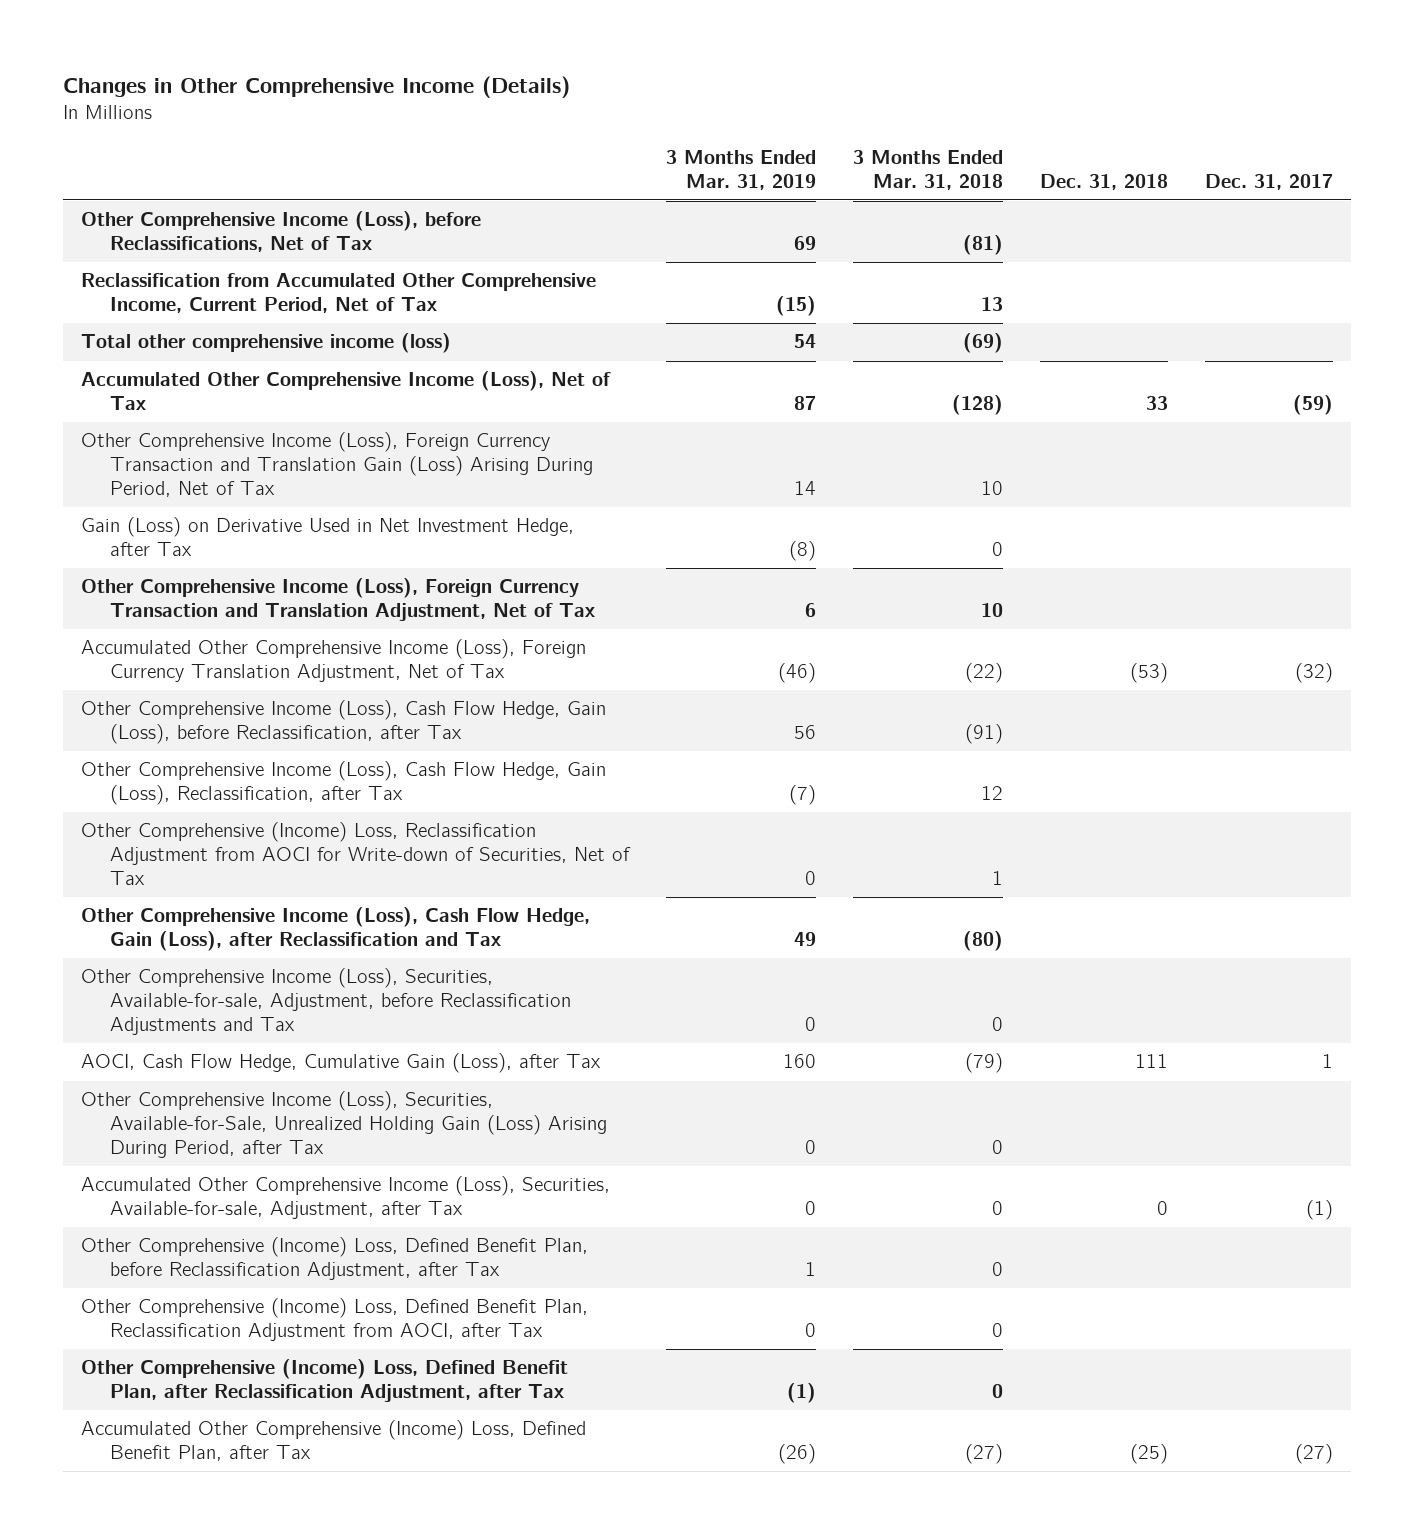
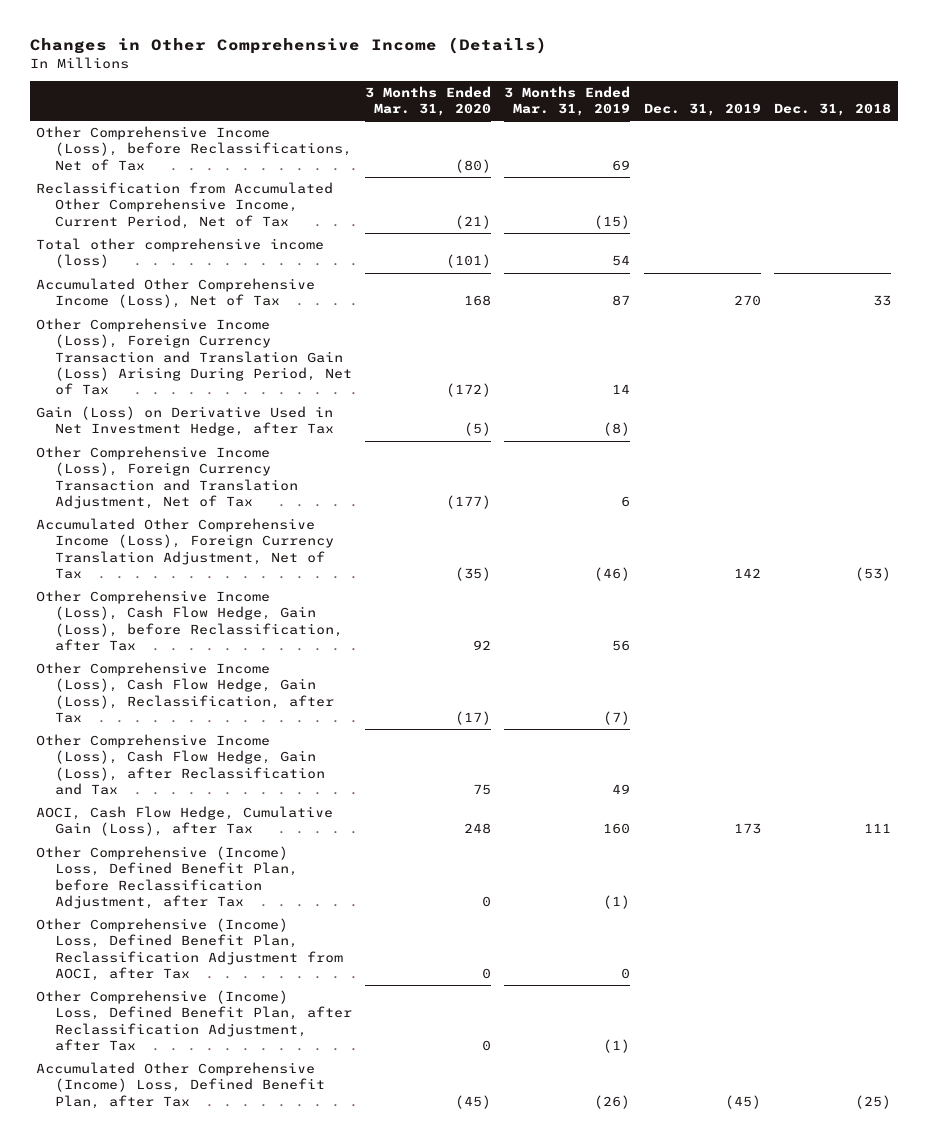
[852,149,1003,190] 3 Months Ended Mar. 31, 2018 -> none
[1204,173,1333,190] Dec. 31, 2017 -> none
none -> [365,85,492,117] 3 Months Ended Mar. 31, 2020
none -> [643,103,761,117] Dec. 31, 2019
[81,822,632,886] Other Comprehensive (Income) Loss, Reclassification Adjustment from AOCI for Write-down of Securities, Net of Tax -> none
[81,968,572,1036] Other Comprehensive Income (Loss), Securities, Available-for-sale, Adjustment, before Reclassification Adjustments and Tax -> none
[81,1091,608,1159] Other Comprehensive Income (Loss), Securities, Available-for-Sale, Unrealized Holding Gain (Loss) Arising During Period, after Tax -> none
[81,1176,611,1220] Accumulated Other Comprehensive Income (Loss), Securities, Available-for-sale, Adjustment, after Tax -> none
[805,1262,817,1277] 1 -> [603,894,631,909] (1)

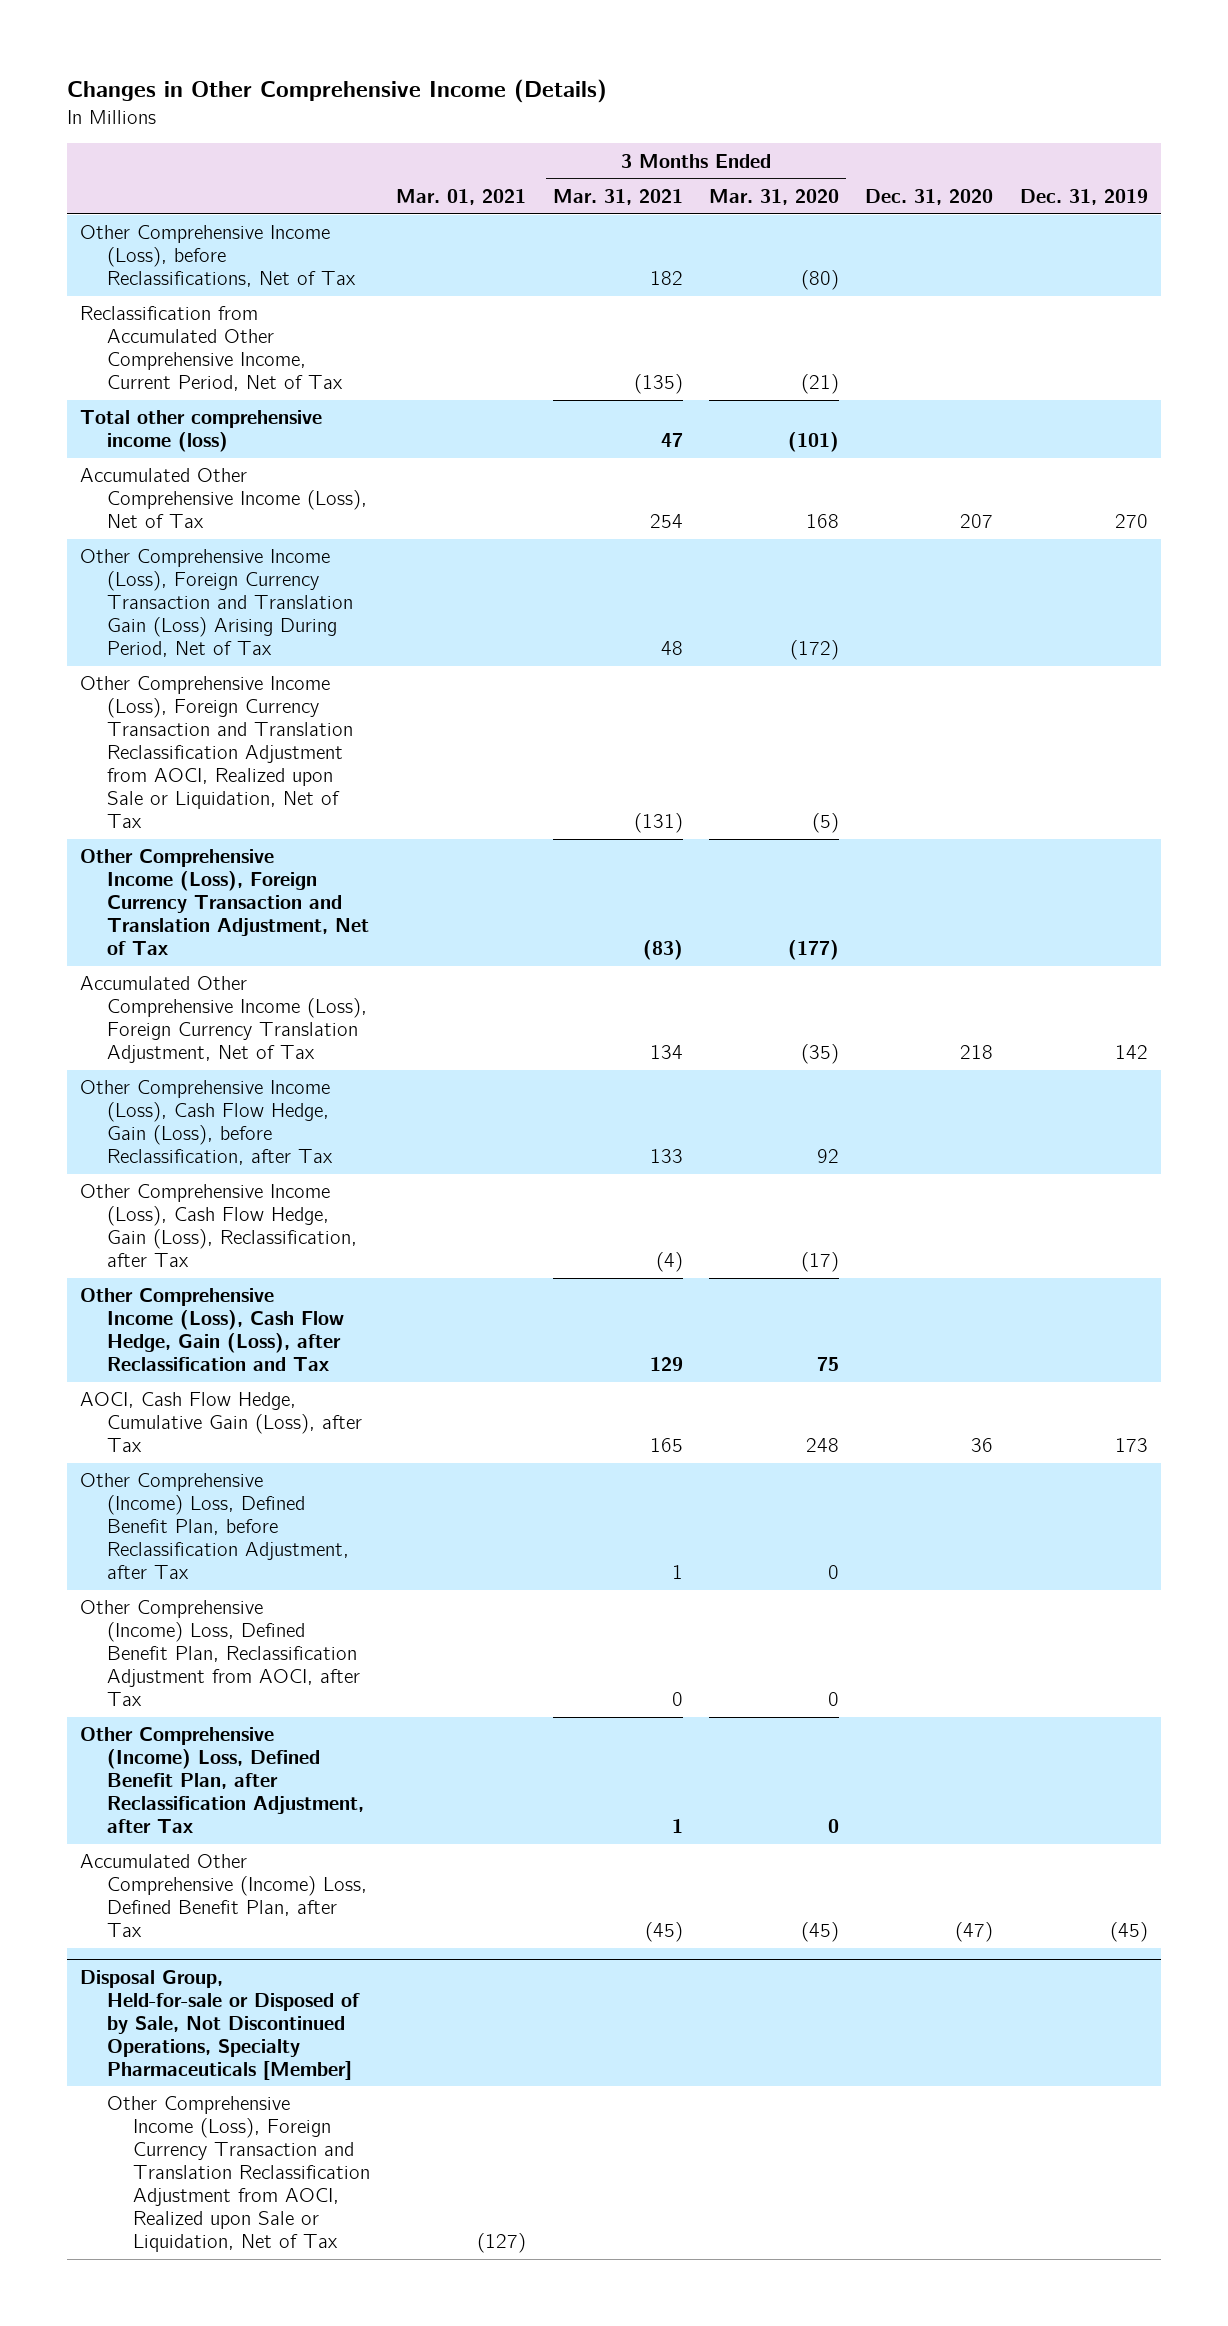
[504,85,631,117] 3 Months Ended Mar. 31, 2019 -> none
[774,103,892,117] Dec. 31, 2018 -> none
none -> [396,188,527,205] Mar. 01, 2021
none -> [552,188,683,205] Mar. 31, 2021
none -> [865,188,994,205] Dec. 31, 2020
[36,406,334,437] Gain (Loss) on Derivative Used in Net Investment Hedge, after Tax -> none
none -> [80,676,353,828] Other Comprehensive Income (Loss), Foreign Currency Transaction and Translation Reclassification Adjustment from AOCI, Realized upon Sale or Liquidation, Net of Tax
none -> [80,1969,360,2080] Disposal Group, Held-for-sale or Disposed of by Sale, Not Discontinued Operations, Specialty Pharmaceuticals [Member]
none -> [106,2096,371,2252] Other Comprehensive Income (Loss), Foreign Currency Transaction and Translation Reclassification Adjustment from AOCI, Realized upon Sale or Liquidation, Net of Tax

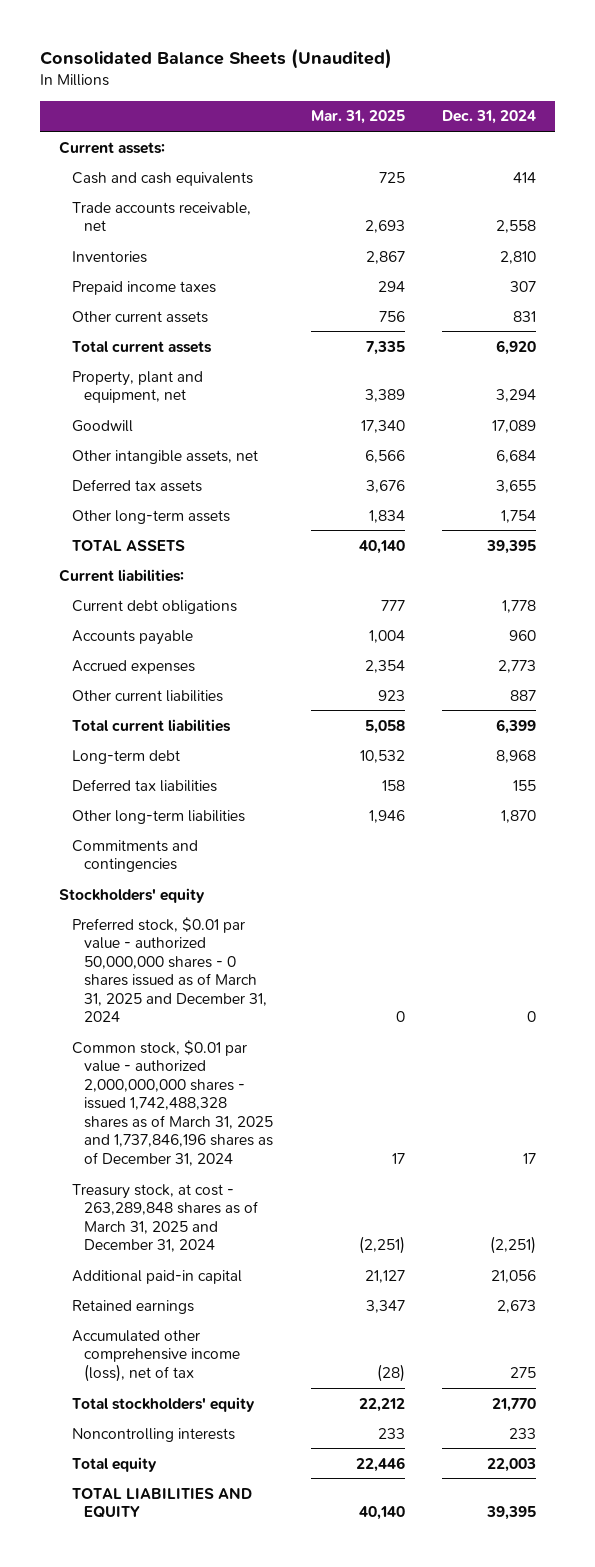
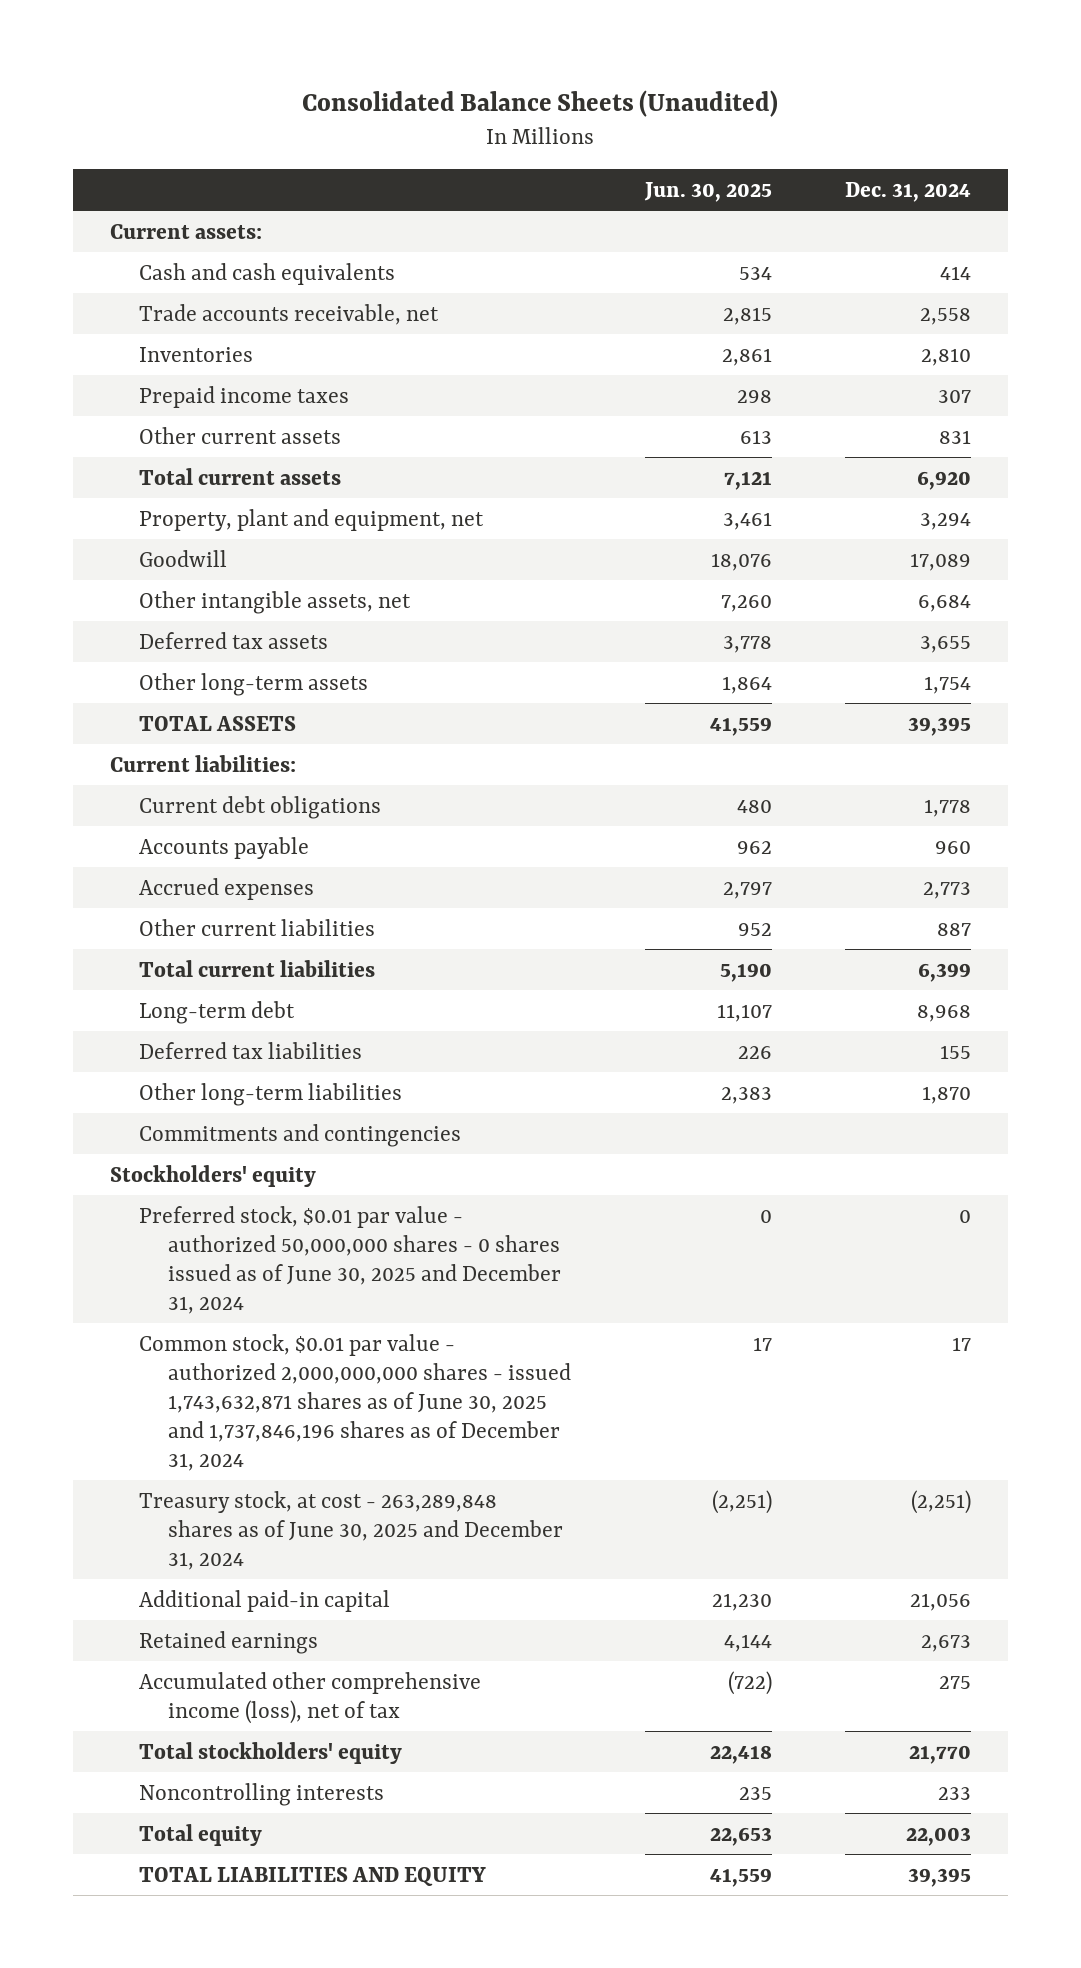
[310,110,405,125] Mar. 31, 2025 -> none
none -> [643,181,772,202] Jun. 30, 2025
[71,916,268,1023] Preferred stock, $0.01 par value - authorized 50,000,000 shares - 0 shares issued as of March 31, 2025 and December 31, 2024 -> [138,1205,562,1314] Preferred stock, $0.01 par value - authorized 50,000,000 shares - 0 shares issued as of June 30, 2025 and December 31, 2024
[71,1039,274,1166] Common stock, $0.01 par value - authorized 2,000,000,000 shares - issued 1,742,488,328 shares as of March 31, 2025 and 1,737,846,196 shares as of December 31, 2024 -> [138,1333,572,1471] Common stock, $0.01 par value - authorized 2,000,000,000 shares - issued 1,743,632,871 shares as of June 30, 2025 and 1,737,846,196 shares as of December 31, 2024
[71,1183,259,1253] Treasury stock, at cost - 263,289,848 shares as of March 31, 2025 and December 31, 2024 -> [138,1490,564,1570] Treasury stock, at cost - 263,289,848 shares as of June 30, 2025 and December 31, 2024

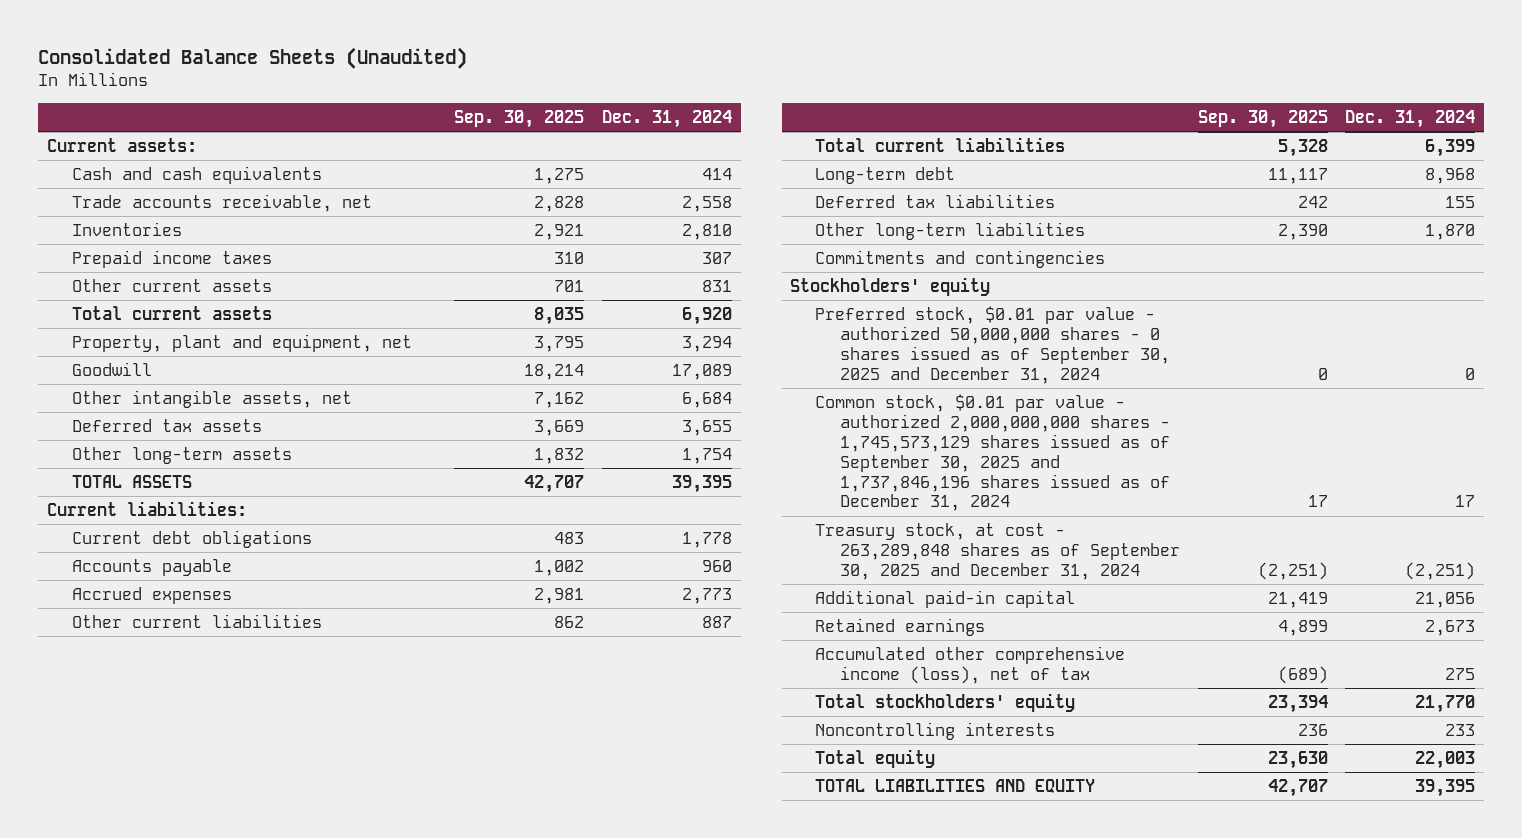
[643,181,772,202] Jun. 30, 2025 -> none
none -> [454,109,585,128] Sep. 30, 2025
[138,1205,562,1314] Preferred stock, $0.01 par value - authorized 50,000,000 shares - 0 shares issued as of June 30, 2025 and December 31, 2024 -> [815,305,1171,384] Preferred stock, $0.01 par value - authorized 50,000,000 shares - 0 shares issued as of September 30, 2025 and December 31, 2024
[138,1333,572,1471] Common stock, $0.01 par value - authorized 2,000,000,000 shares - issued 1,743,632,871 shares as of June 30, 2025 and 1,737,846,196 shares as of December 31, 2024 -> [815,393,1171,512] Common stock, $0.01 par value - authorized 2,000,000,000 shares - 1,745,573,129 shares issued as of September 30, 2025 and 1,737,846,196 shares issued as of December 31, 2024
[138,1490,564,1570] Treasury stock, at cost - 263,289,848 shares as of June 30, 2025 and December 31, 2024 -> [815,522,1181,580] Treasury stock, at cost - 263,289,848 shares as of September 30, 2025 and December 31, 2024

